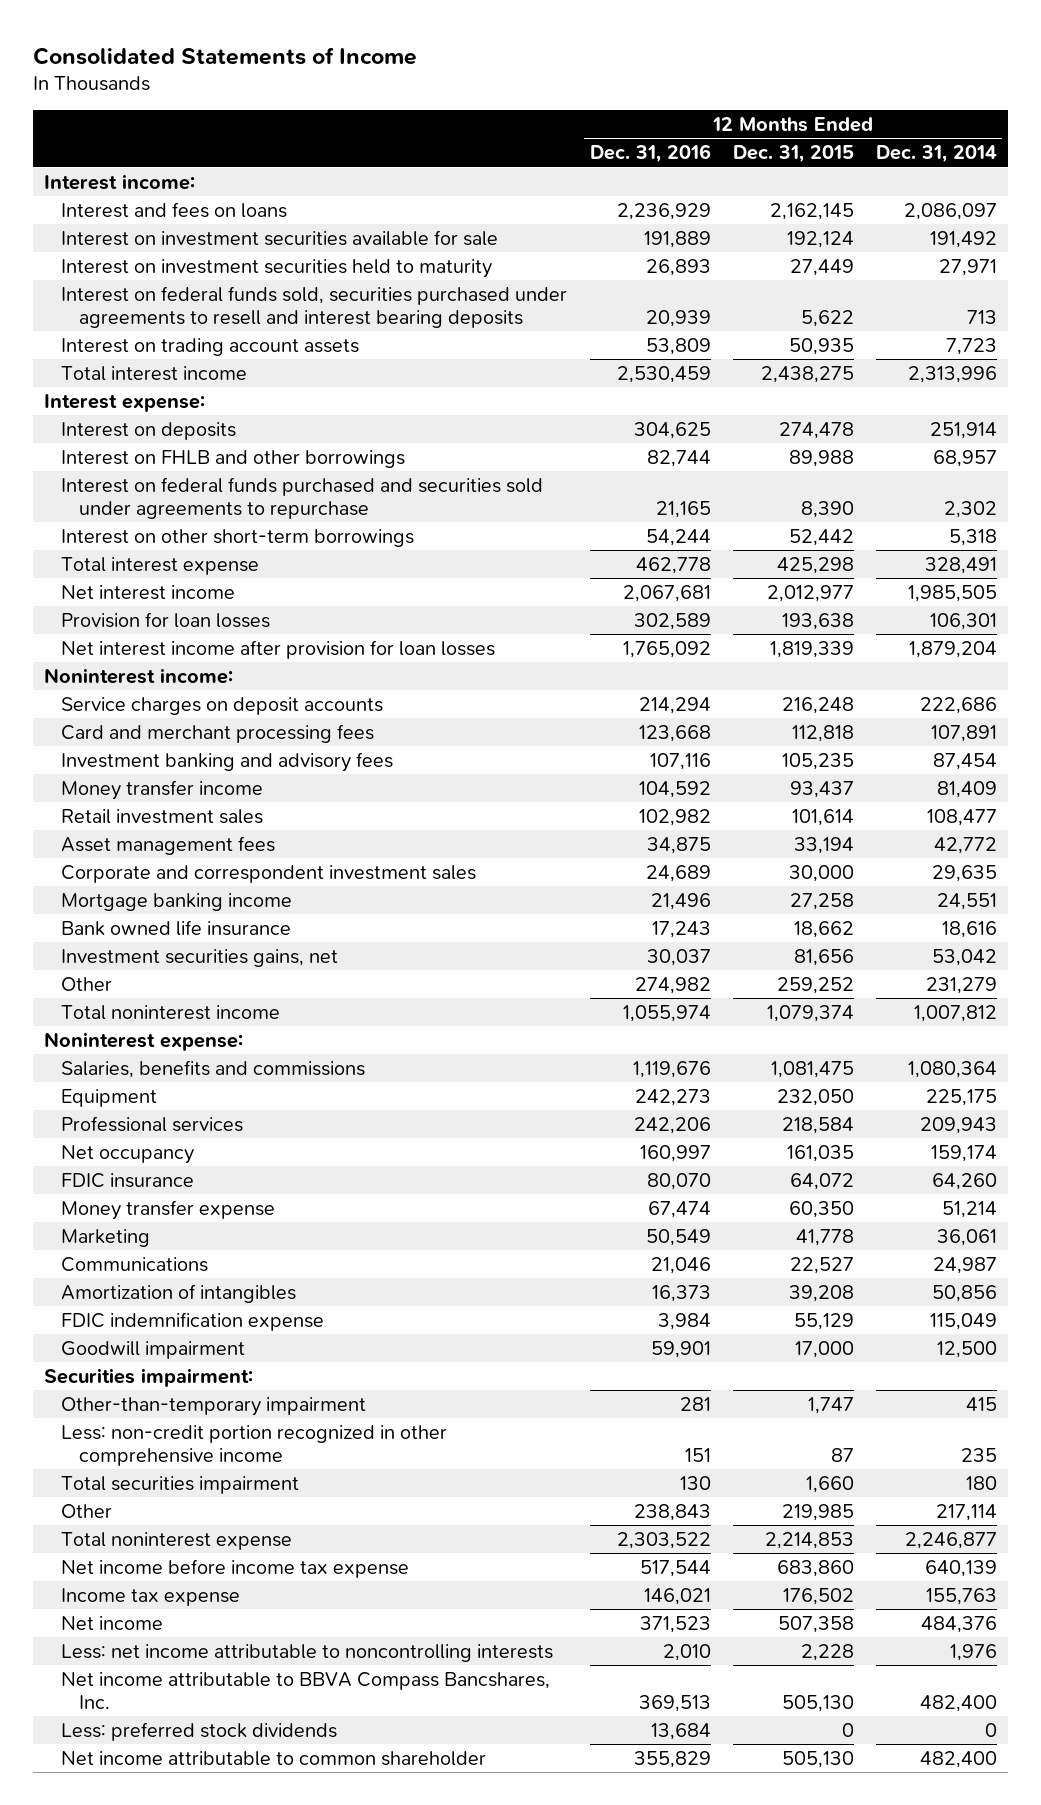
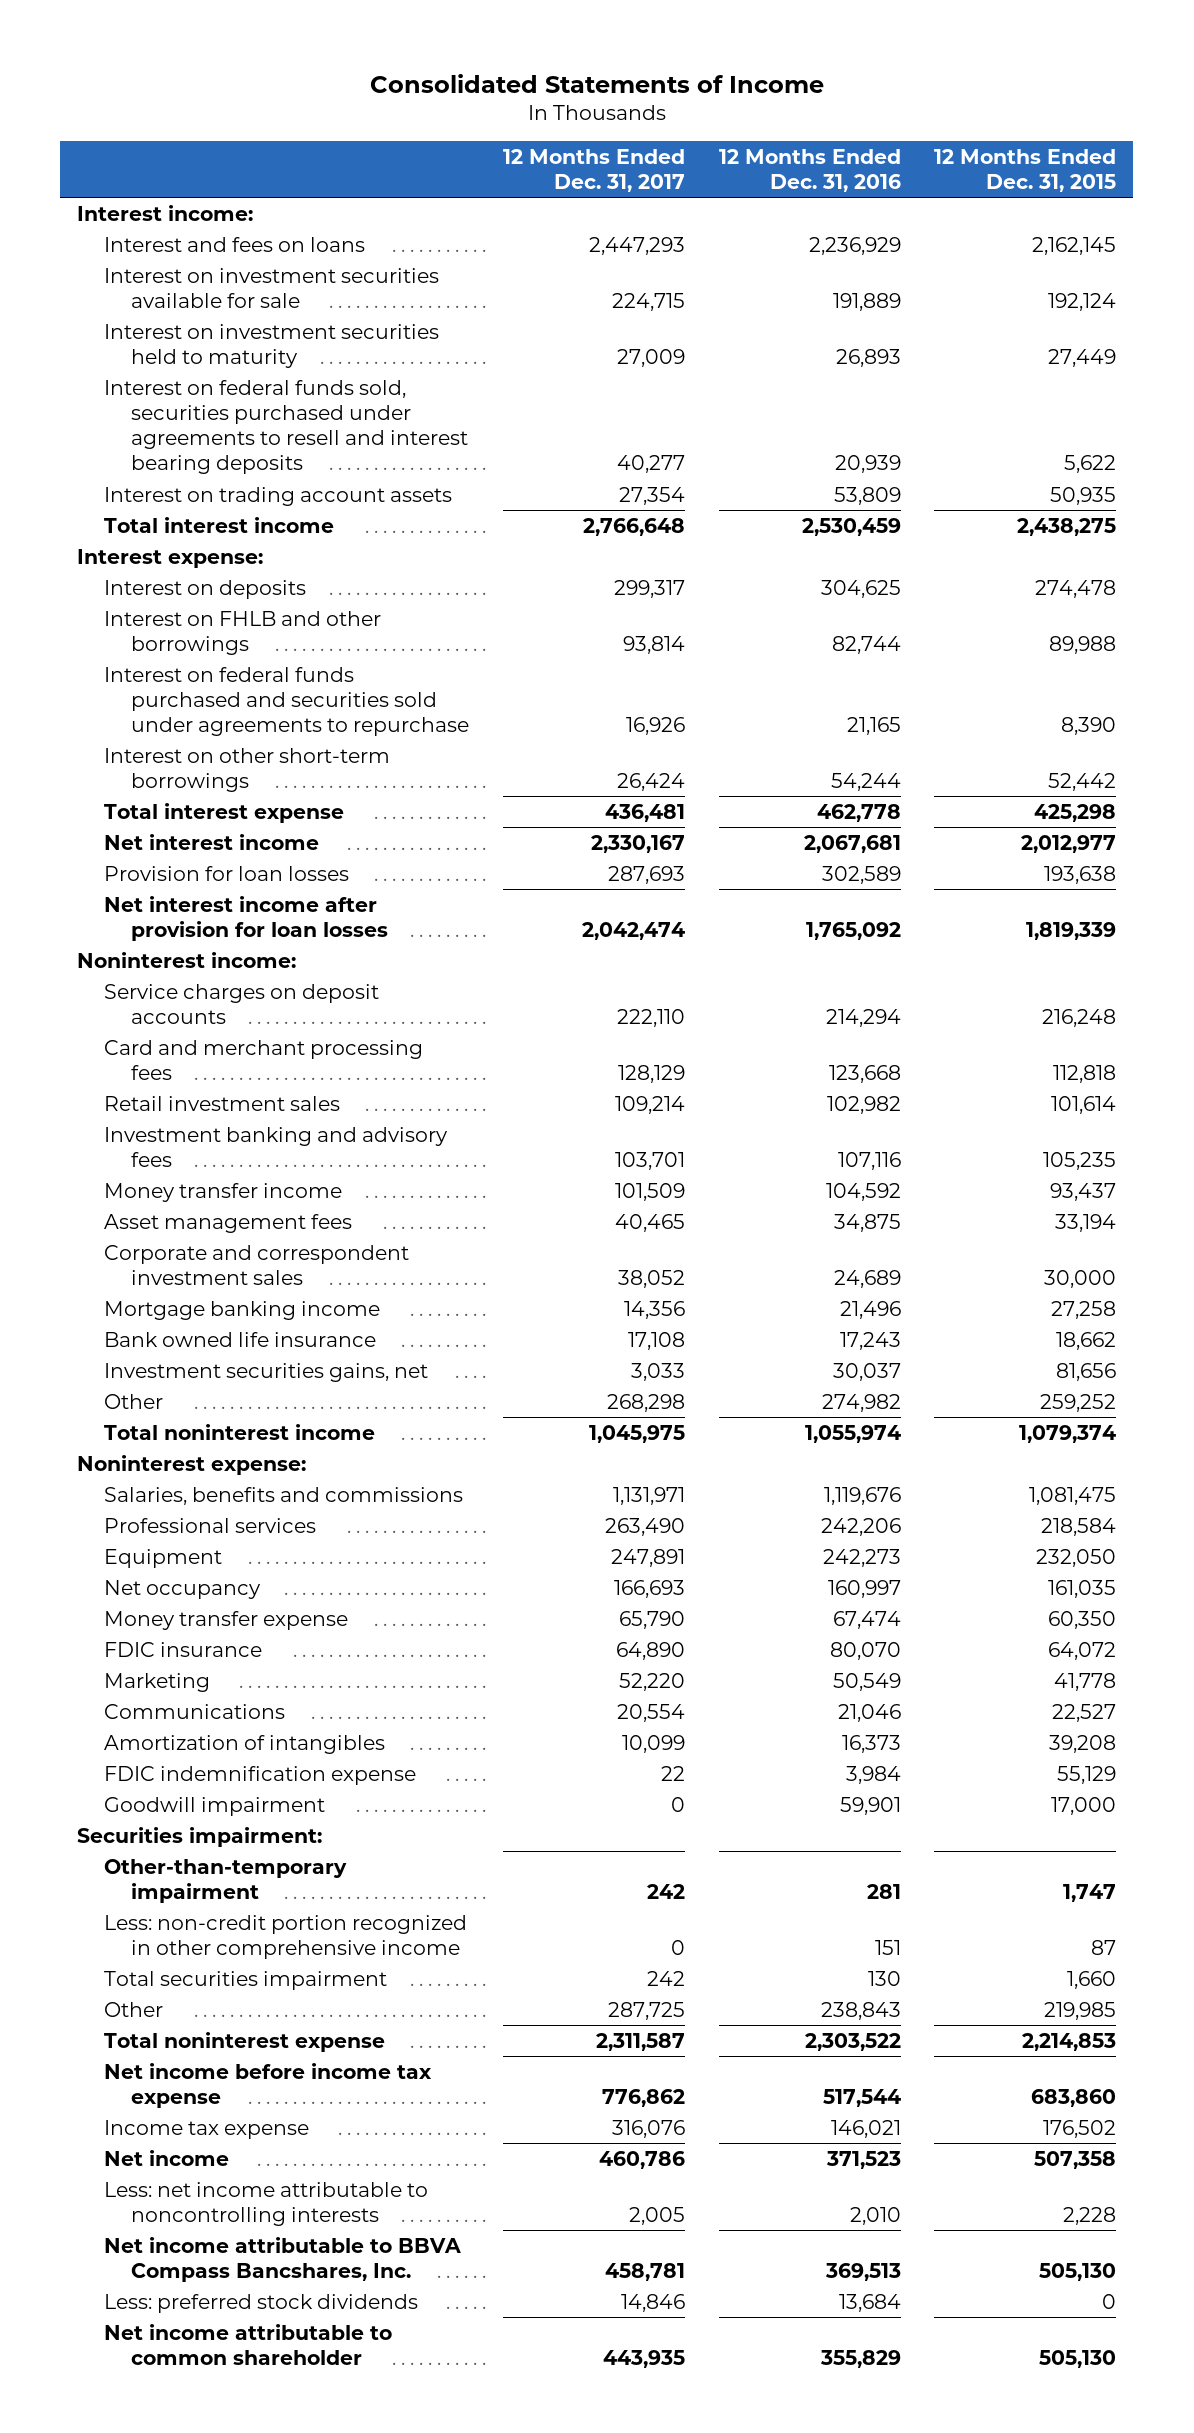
[875,145,997,164] Dec. 31, 2014 -> none
none -> [502,148,685,193] 12 Months Ended Dec. 31, 2017
[61,808,264,824] Retail investment sales -> [104,1095,341,1111] Retail investment sales
[61,1088,158,1107] Equipment -> [104,1548,223,1568] Equipment
[61,1172,195,1188] FDIC insurance -> [104,1641,263,1657] FDIC insurance

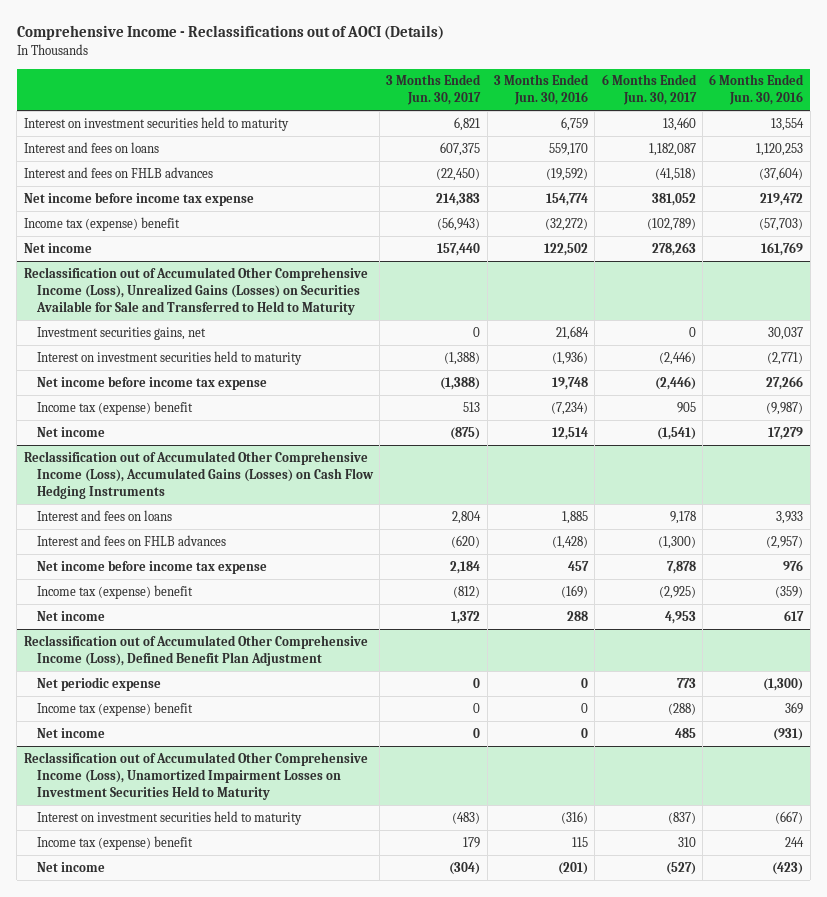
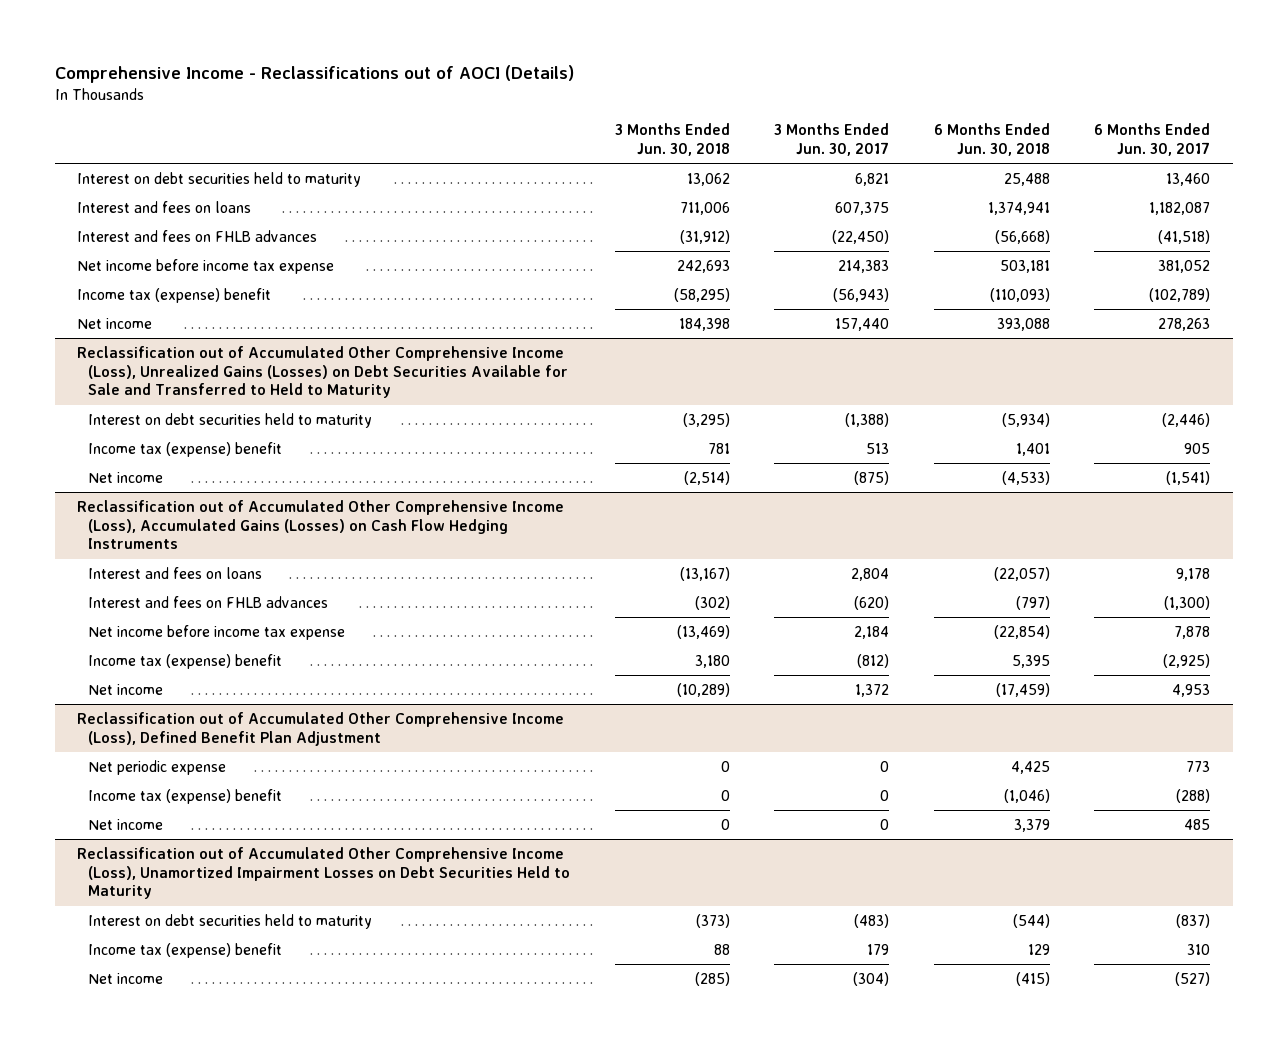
[494,74,590,106] 3 Months Ended Jun. 30, 2016 -> none
[709,74,805,106] 6 Months Ended Jun. 30, 2016 -> none
none -> [614,123,730,157] 3 Months Ended Jun. 30, 2018
none -> [933,123,1050,157] 6 Months Ended Jun. 30, 2018
[23,116,289,131] Interest on investment securities held to maturity -> [76,171,361,187] Interest on debt securities held to maturity
[36,326,206,340] Investment securities gains, net -> none
[36,375,267,390] Net income before income tax expense -> none
[23,266,368,316] Reclassification out of Accumulated Other Comprehensive Income (Loss), Unrealized Gains (Losses) on Securities Available for Sale and Transferred to Held to Maturity -> [76,345,569,399] Reclassification out of Accumulated Other Comprehensive Income (Loss), Unrealized Gains (Losses) on Debt Securities Available for Sale and Transferred to Held to Maturity
[36,350,302,365] Interest on investment securities held to maturity -> [88,412,373,428] Interest on debt securities held to maturity
[23,751,368,801] Reclassification out of Accumulated Other Comprehensive Income (Loss), Unamortized Impairment Losses on Investment Securities Held to Maturity -> [76,846,571,900] Reclassification out of Accumulated Other Comprehensive Income (Loss), Unamortized Impairment Losses on Debt Securities Held to Maturity
[36,810,302,825] Interest on investment securities held to maturity -> [88,913,373,929] Interest on debt securities held to maturity

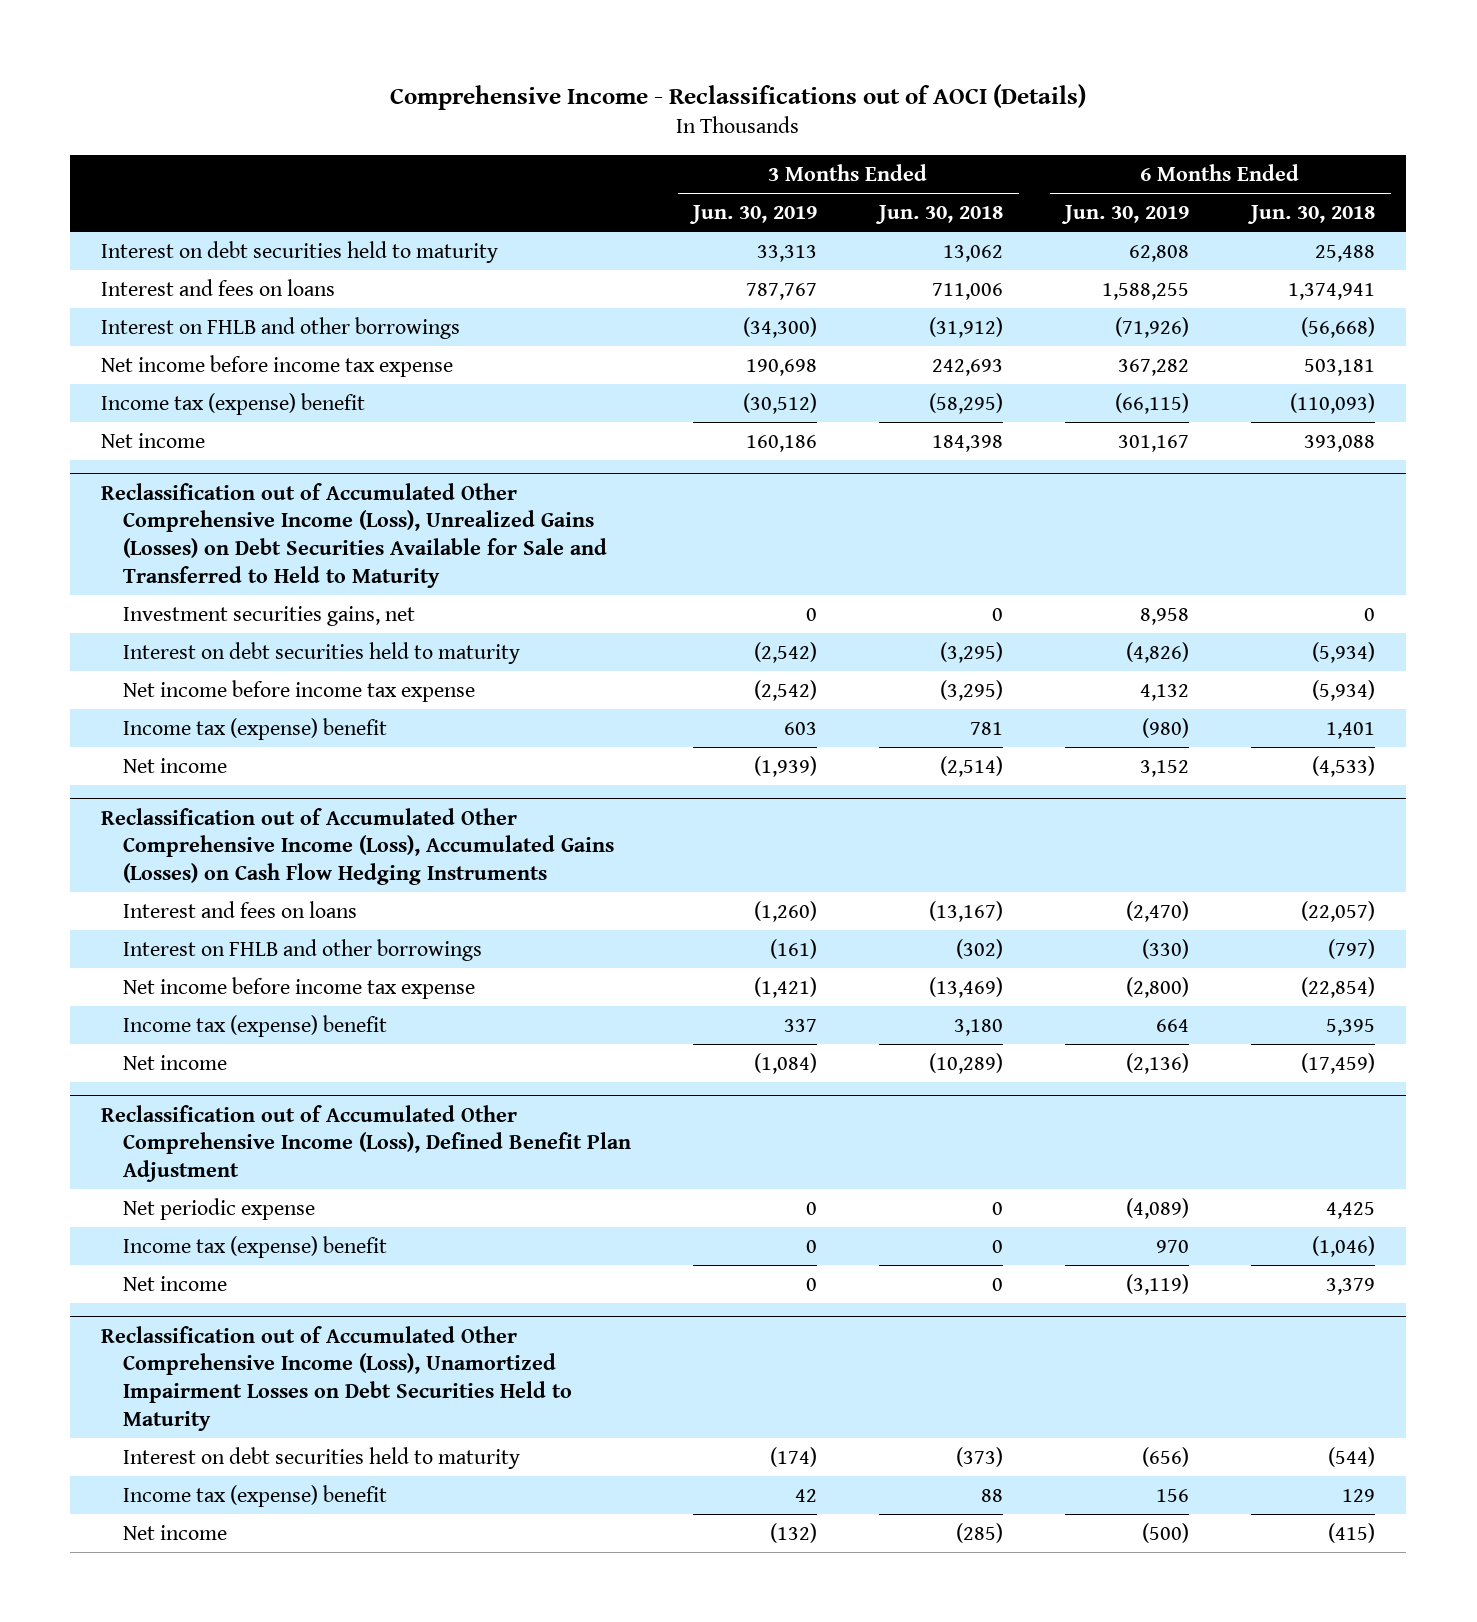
[774,123,890,157] 3 Months Ended Jun. 30, 2017 -> none
[1094,123,1211,157] 6 Months Ended Jun. 30, 2017 -> none
none -> [689,205,818,225] Jun. 30, 2019
none -> [1061,205,1190,225] Jun. 30, 2019
[76,229,317,242] Interest and fees on FHLB advances -> [101,316,461,339] Interest on FHLB and other borrowings
none -> [123,605,416,626] Investment securities gains, net
none -> [123,679,476,702] Net income before income tax expense
[88,595,329,608] Interest and fees on FHLB advances -> [123,938,483,961] Interest on FHLB and other borrowings

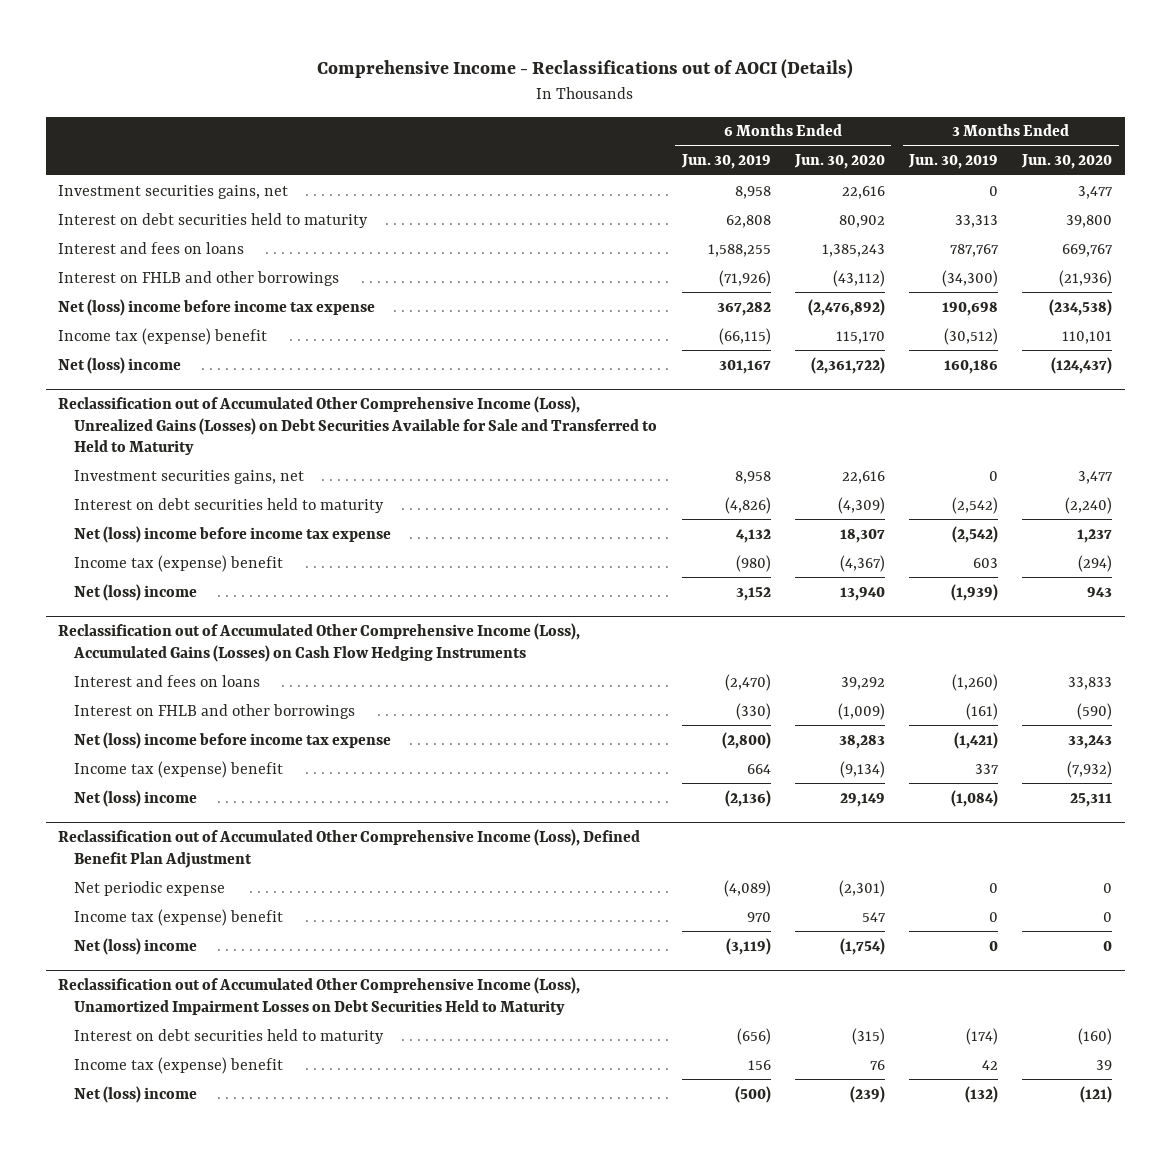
[875,205,1004,225] Jun. 30, 2018 -> none
[1247,205,1376,225] Jun. 30, 2018 -> none
none -> [793,154,885,170] Jun. 30, 2020
none -> [1021,154,1113,170] Jun. 30, 2020
none -> [57,184,288,199] Investment securities gains, net
[101,354,454,377] Net income before income tax expense -> [57,298,375,316] Net (loss) income before income tax expense
[101,432,206,448] Net income -> [57,356,181,374] Net (loss) income
[123,679,476,702] Net income before income tax expense -> [74,525,392,543] Net (loss) income before income tax expense
[123,757,228,773] Net income -> [74,583,198,601] Net (loss) income
[123,976,476,999] Net income before income tax expense -> [74,731,392,749] Net (loss) income before income tax expense
[123,1054,228,1070] Net income -> [74,789,198,807] Net (loss) income
[123,1275,228,1291] Net income -> [74,937,198,955] Net (loss) income
[123,1524,228,1540] Net income -> [74,1085,198,1103] Net (loss) income

